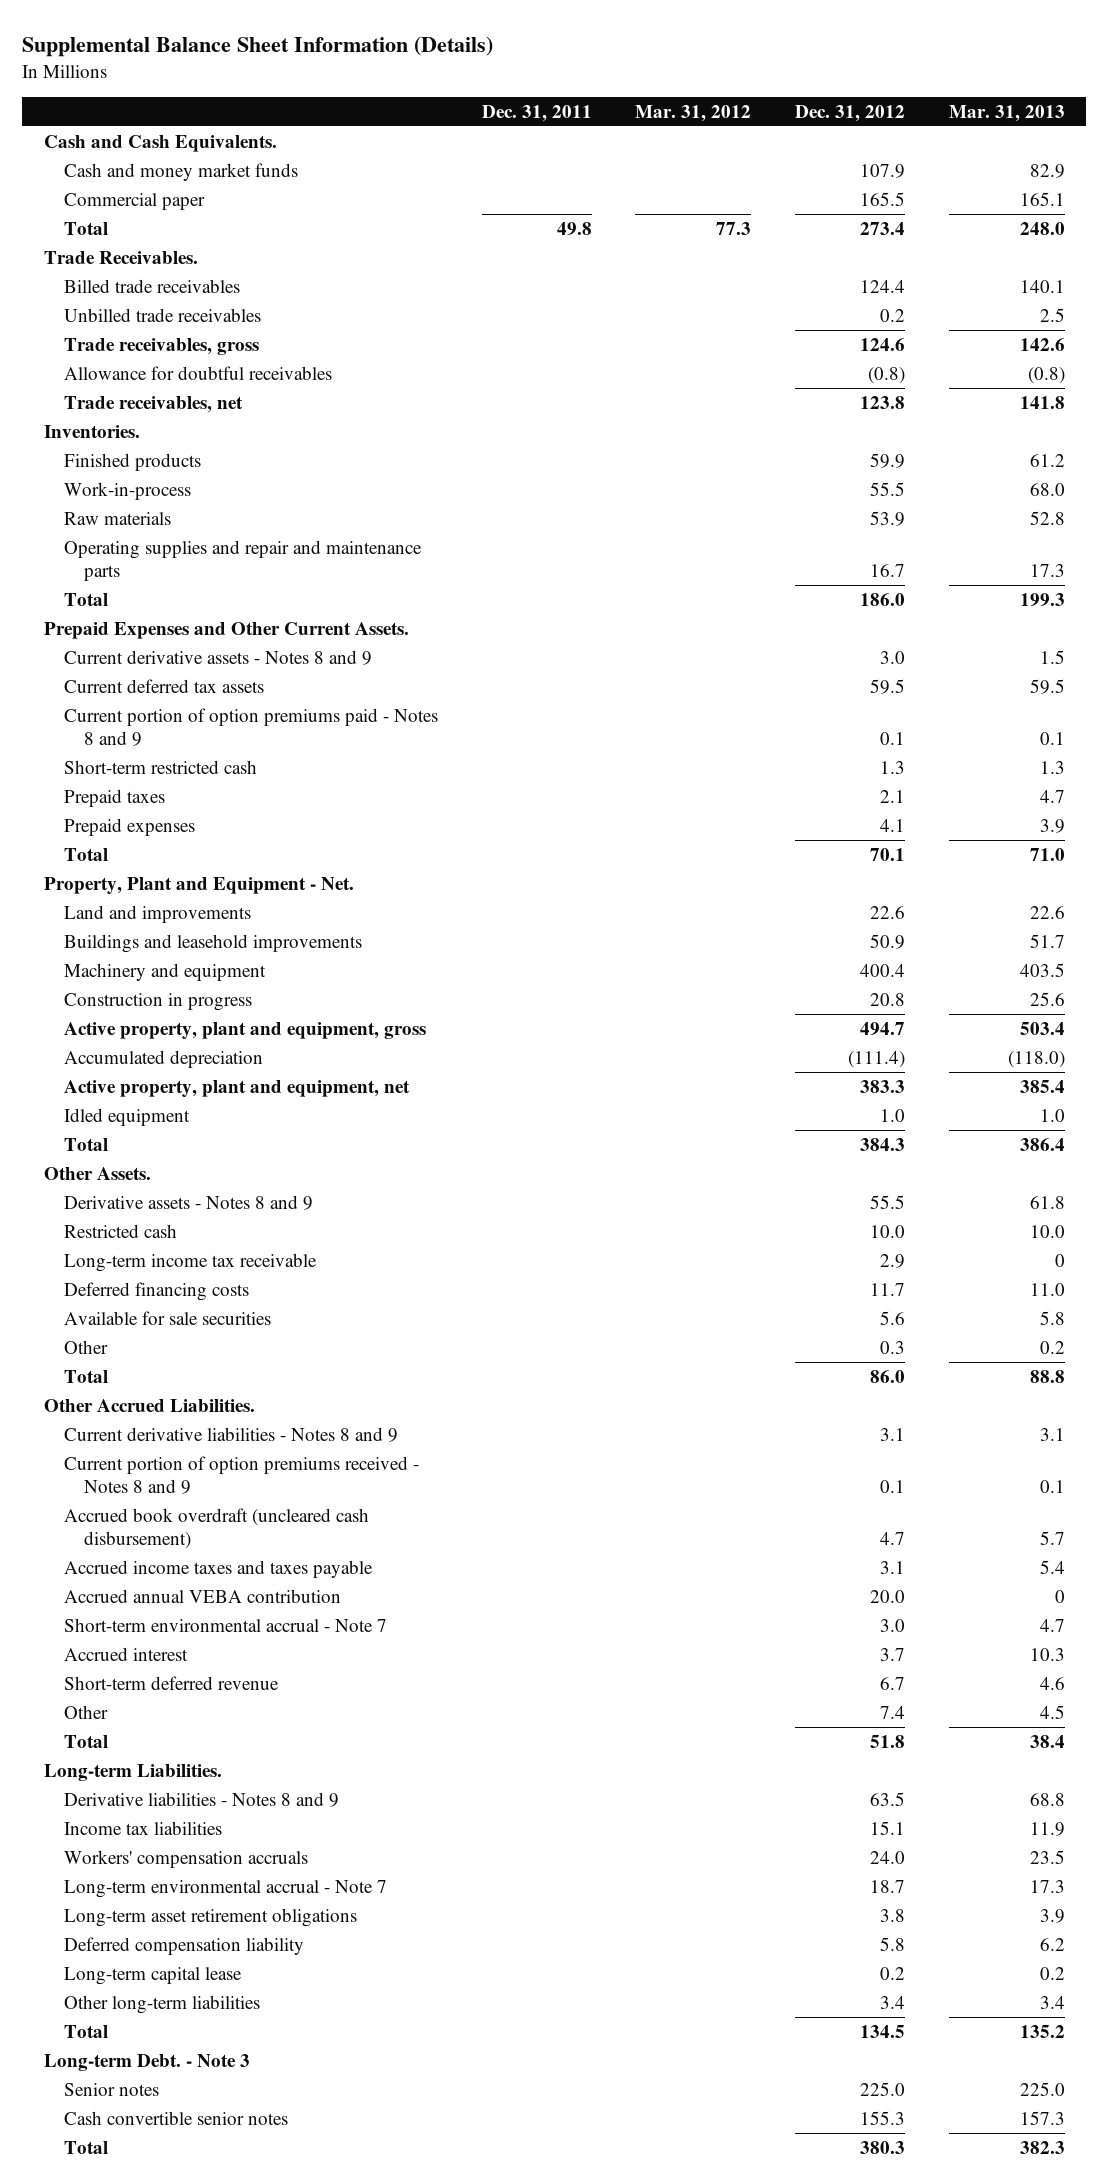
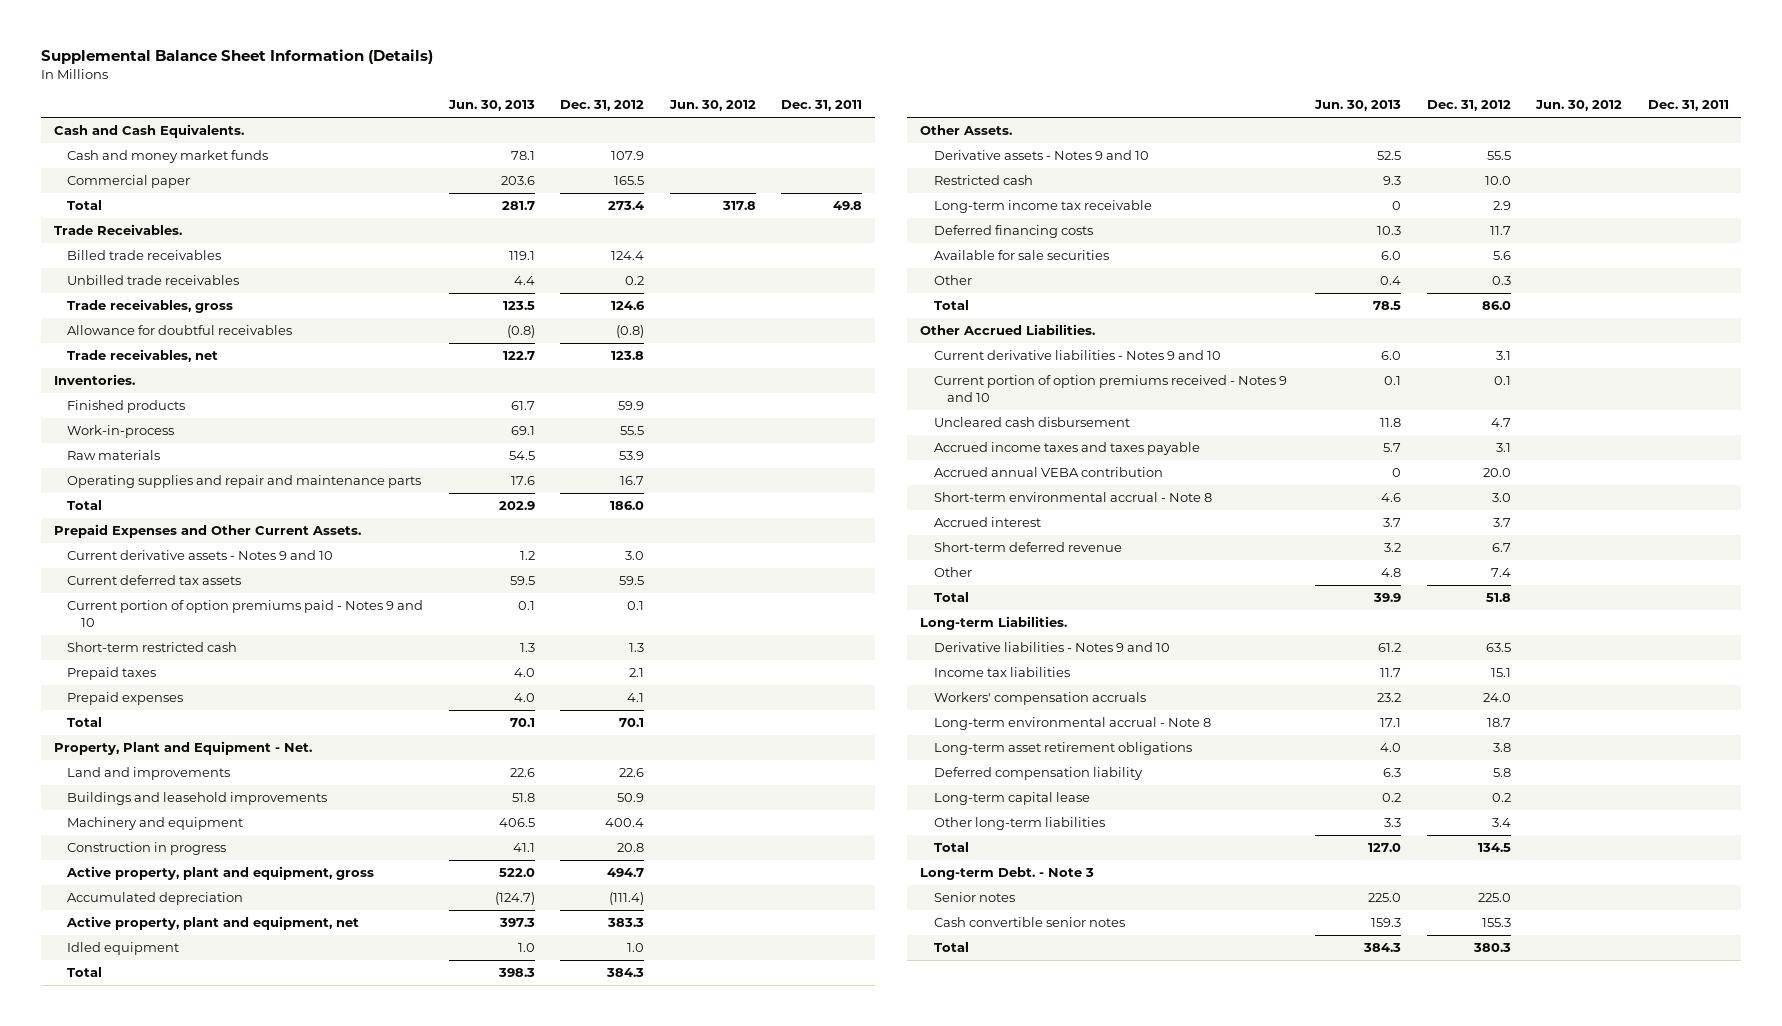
[635,104,752,122] Mar. 31, 2012 -> none
[948,104,1065,122] Mar. 31, 2013 -> none
none -> [447,100,535,112] Jun. 30, 2013
none -> [668,100,756,112] Jun. 30, 2012
[64,649,373,665] Current derivative assets - Notes 8 and 9 -> [67,550,334,561] Current derivative assets - Notes 9 and 10
[64,707,439,747] Current portion of option premiums paid - Notes 8 and 9 -> [67,600,424,628] Current portion of option premiums paid - Notes 9 and 10
[64,1194,314,1210] Derivative assets - Notes 8 and 9 -> [933,150,1149,161] Derivative assets - Notes 9 and 10
[64,1426,399,1442] Current derivative liabilities - Notes 8 and 9 -> [933,350,1221,361] Current derivative liabilities - Notes 9 and 10
[64,1455,420,1495] Current portion of option premiums received - Notes 8 and 9 -> [933,375,1287,403] Current portion of option premiums received - Notes 9 and 10
[64,1507,370,1550] Accrued book overdraft (uncleared cash disbursement) -> [933,417,1130,428] Uncleared cash disbursement
[64,1617,388,1632] Short-term environmental accrual - Note 7 -> [933,492,1212,503] Short-term environmental accrual - Note 8
[64,1791,340,1807] Derivative liabilities - Notes 8 and 9 -> [933,642,1170,653] Derivative liabilities - Notes 9 and 10
[64,1879,388,1898] Long-term environmental accrual - Note 7 -> [933,717,1211,731] Long-term environmental accrual - Note 8

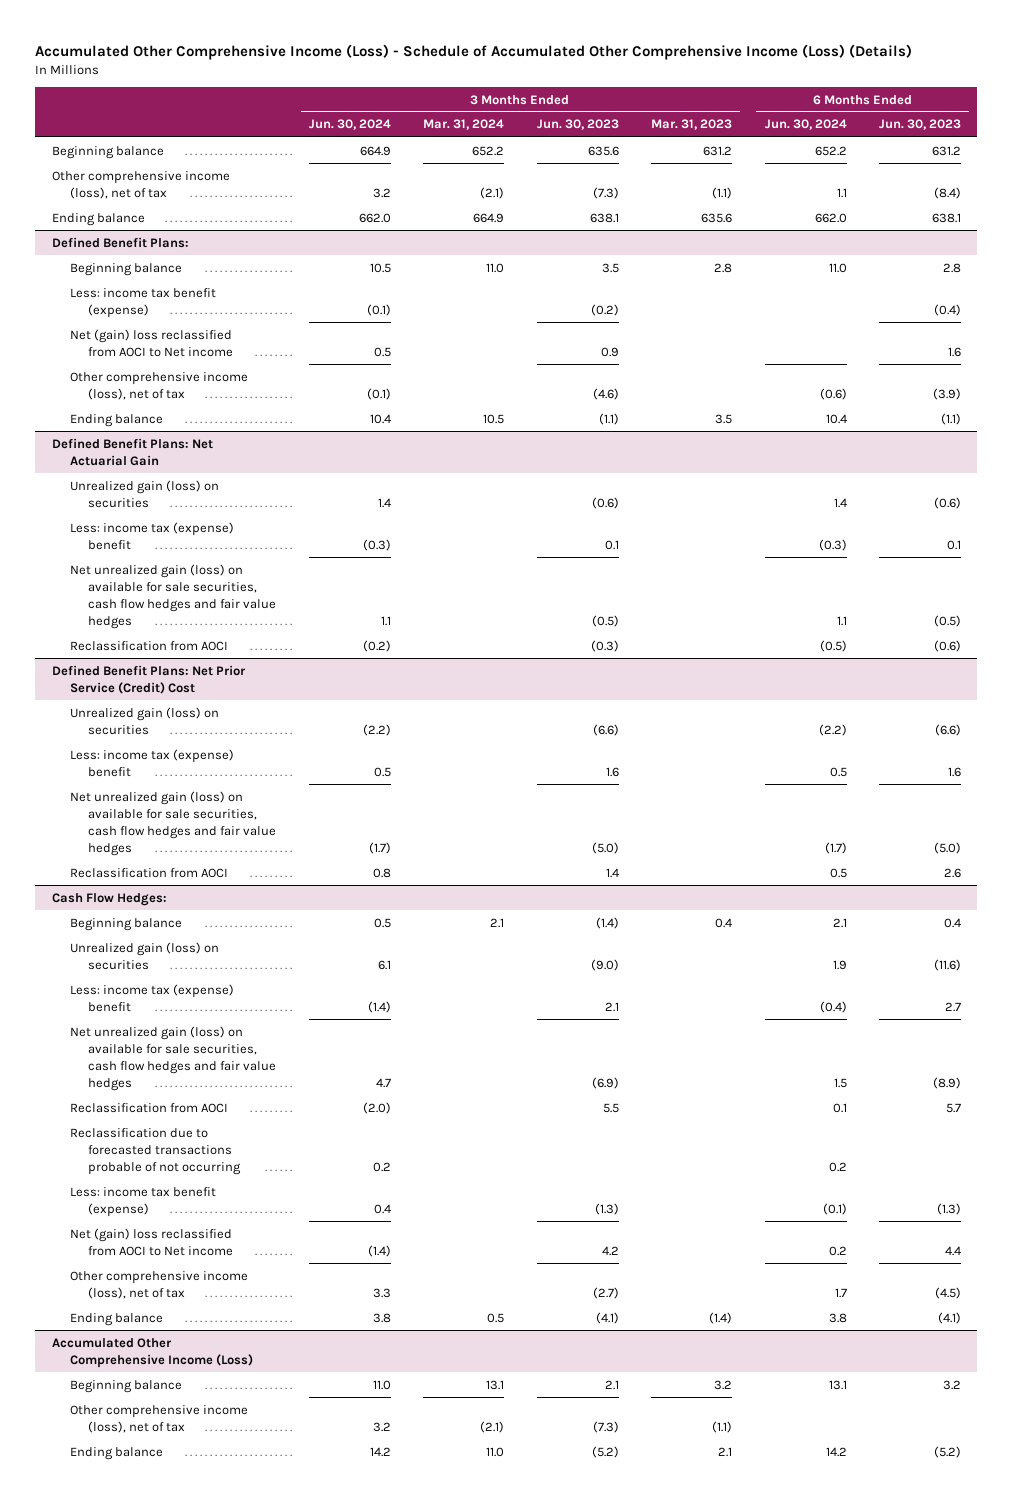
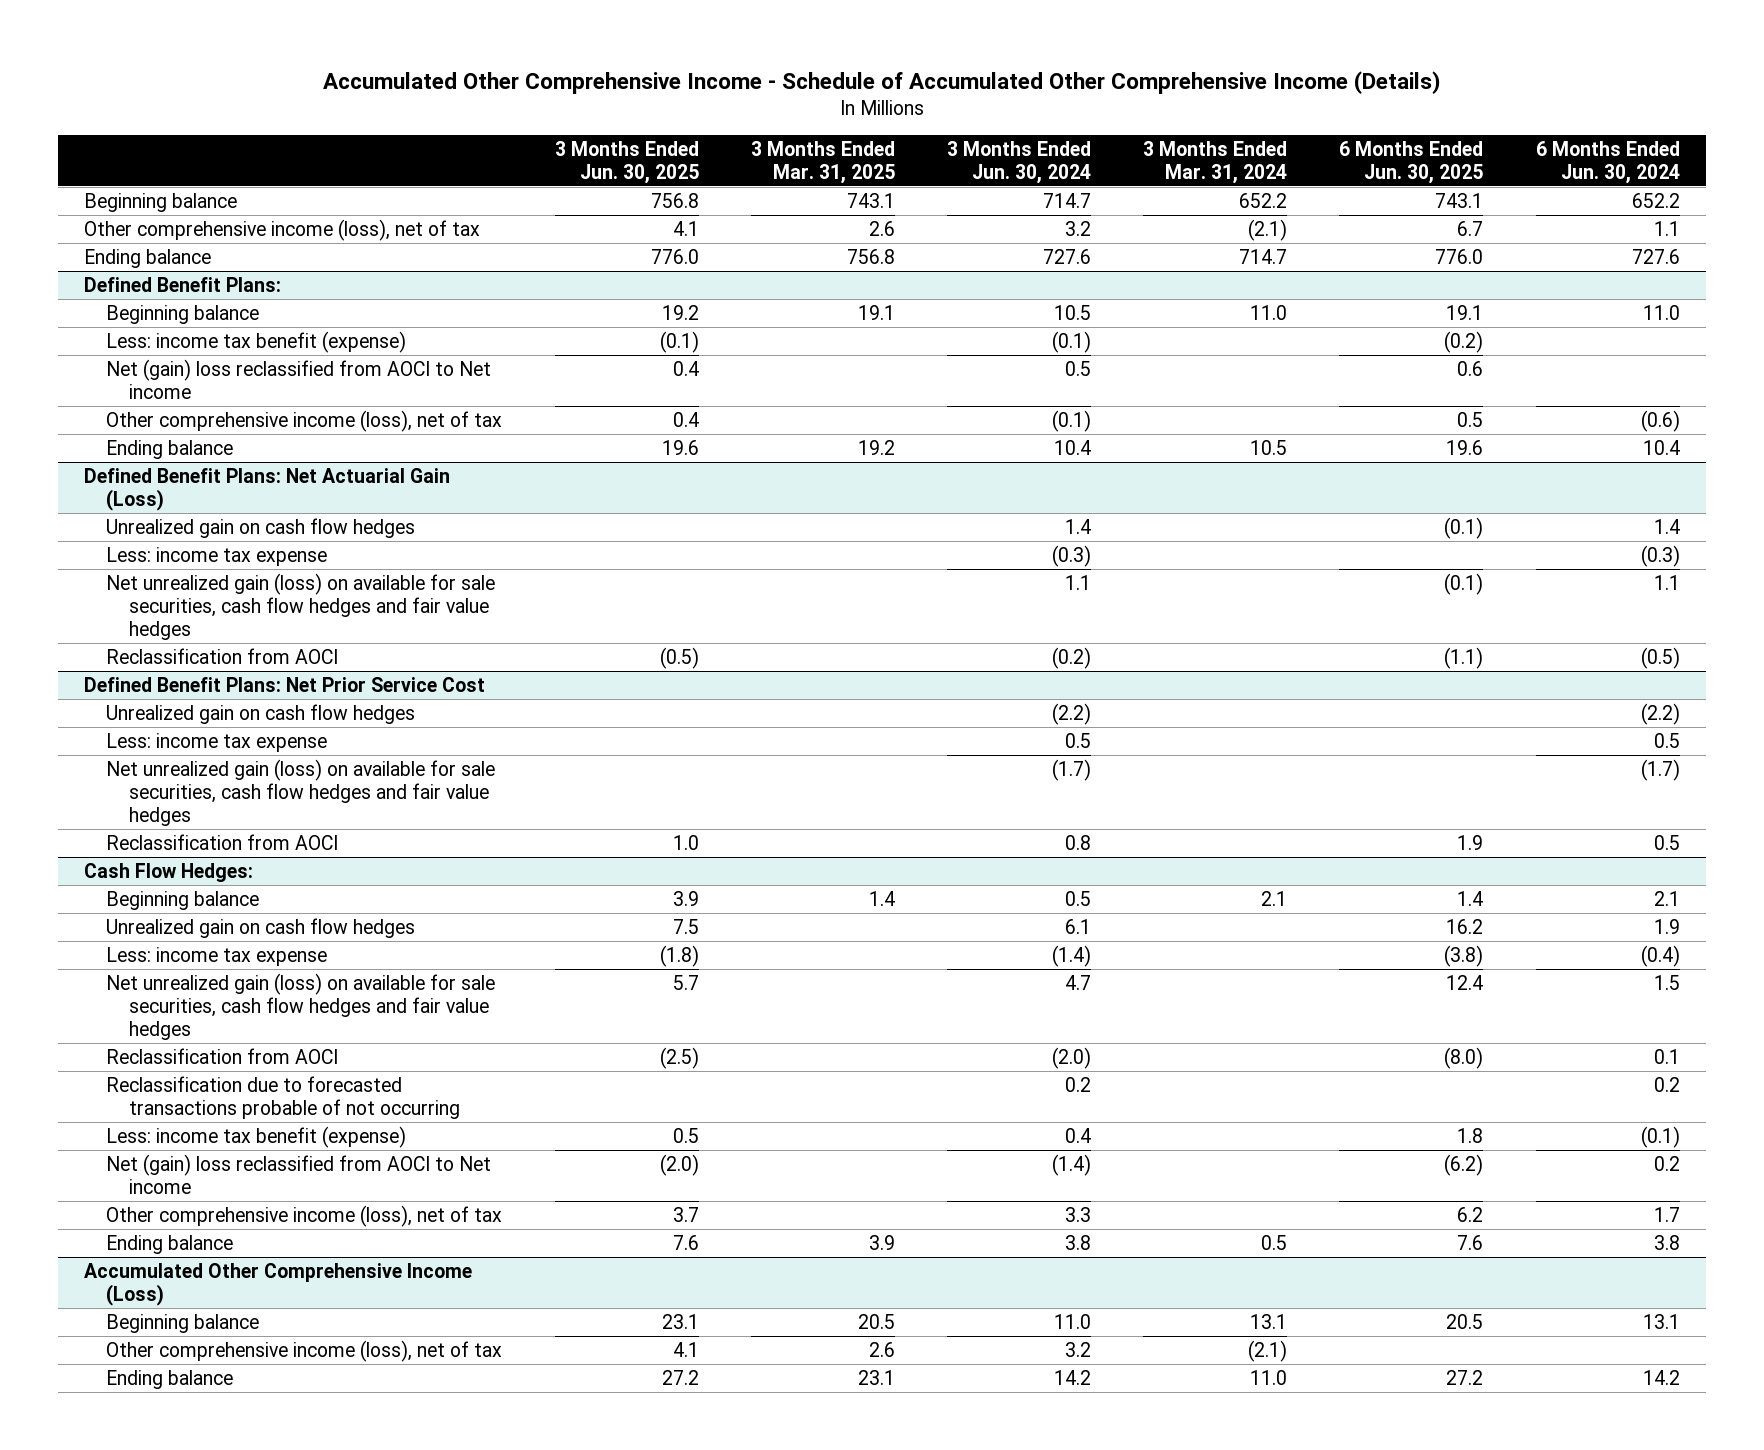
[35,43,913,60] Accumulated Other Comprehensive Income (Loss) - Schedule of Accumulated Other Comprehensive Income (Loss) (Details) -> [322,70,1440,94] Accumulated Other Comprehensive Income - Schedule of Accumulated Other Comprehensive Income (Details)
[536,119,619,131] Jun. 30, 2023 -> none
[651,119,733,131] Mar. 31, 2023 -> none
[879,119,962,131] Jun. 30, 2023 -> none
none -> [554,140,699,184] 3 Months Ended Jun. 30, 2025
none -> [750,140,895,184] 3 Months Ended Mar. 31, 2025
none -> [1339,140,1484,184] 6 Months Ended Jun. 30, 2025
[359,145,391,156] 664.9 -> [1043,193,1092,209] 714.7
[358,212,391,223] 662.0 -> [1043,249,1092,265] 727.6
[473,212,505,223] 664.9 -> [1239,249,1288,265] 714.7
[814,212,847,223] 662.0 -> [1631,249,1680,265] 727.6
[51,437,213,466] Defined Benefit Plans: Net Actuarial Gain -> [84,468,451,511] Defined Benefit Plans: Net Actuarial Gain (Loss)
[69,479,219,508] Unrealized gain (loss) on securities -> [106,518,416,539] Unrealized gain on cash flow hedges
[69,521,234,550] Less: income tax (expense) benefit -> [106,547,328,567] Less: income tax expense
[51,664,246,694] Defined Benefit Plans: Net Prior Service (Credit) Cost -> [84,677,486,693] Defined Benefit Plans: Net Prior Service Cost
[69,706,219,735] Unrealized gain (loss) on securities -> [106,704,416,725] Unrealized gain on cash flow hedges
[69,748,234,777] Less: income tax (expense) benefit -> [106,733,328,753] Less: income tax expense
[69,941,219,970] Unrealized gain (loss) on securities -> [106,918,416,939] Unrealized gain on cash flow hedges
[69,983,234,1012] Less: income tax (expense) benefit -> [106,947,328,967] Less: income tax expense

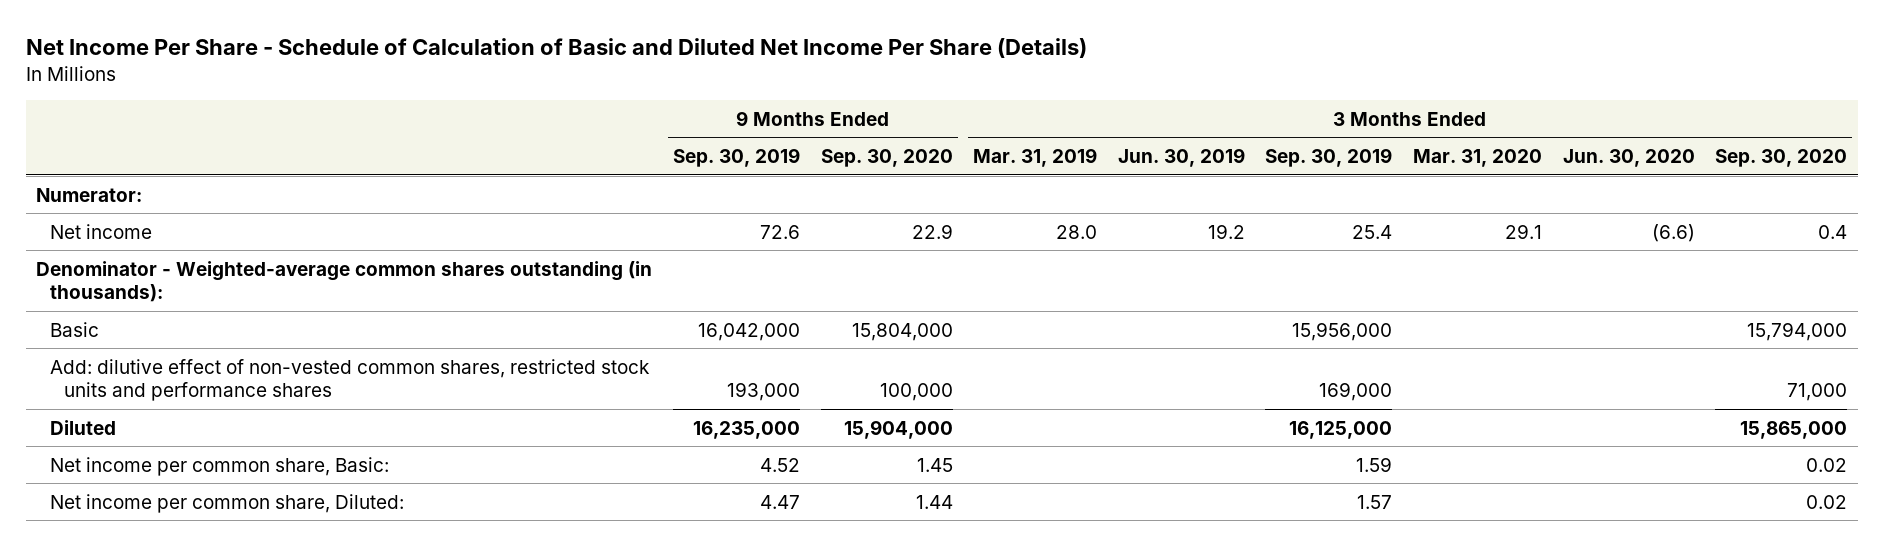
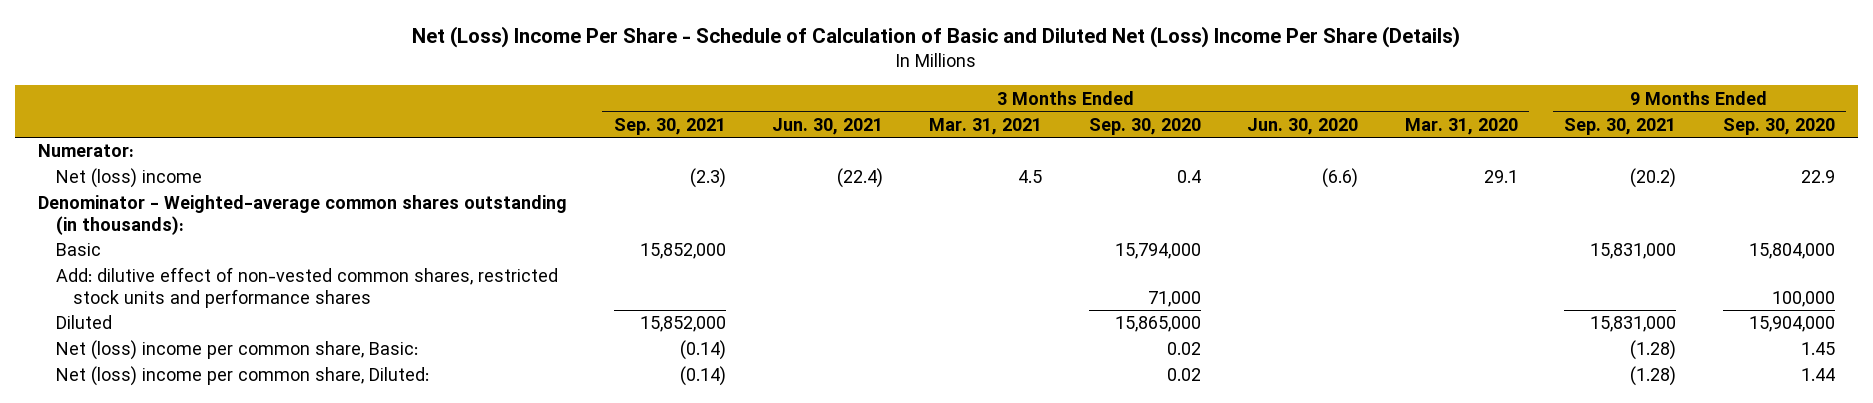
[26,38,1088,59] Net Income Per Share - Schedule of Calculation of Basic and Diluted Net Income Per Share (Details) -> [412,25,1461,48] Net (Loss) Income Per Share - Schedule of Calculation of Basic and Diluted Net (Loss) Income Per Share (Details)
[672,148,800,168] Sep. 30, 2019 -> none
[973,148,1098,168] Mar. 31, 2019 -> none
[1117,148,1245,168] Jun. 30, 2019 -> none
[1265,148,1393,168] Sep. 30, 2019 -> none
none -> [613,117,726,135] Sep. 30, 2021
none -> [772,117,884,135] Jun. 30, 2021
none -> [929,117,1043,135] Mar. 31, 2021
none -> [1564,117,1677,135] Sep. 30, 2021
[50,223,153,239] Net income -> [55,168,202,189] Net (loss) income
[50,456,390,476] Net income per common share, Basic: -> [55,340,418,361] Net (loss) income per common share, Basic:
[50,493,405,513] Net income per common share, Diluted: -> [55,366,429,387] Net (loss) income per common share, Diluted:

